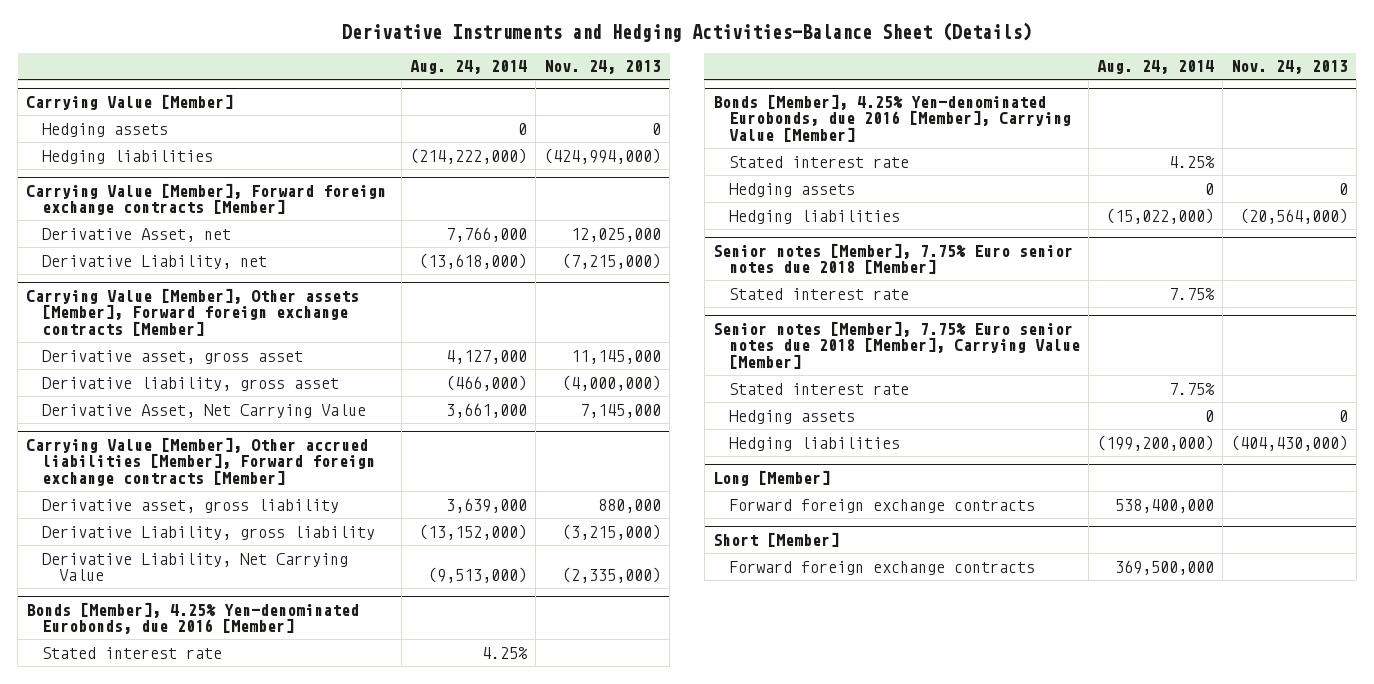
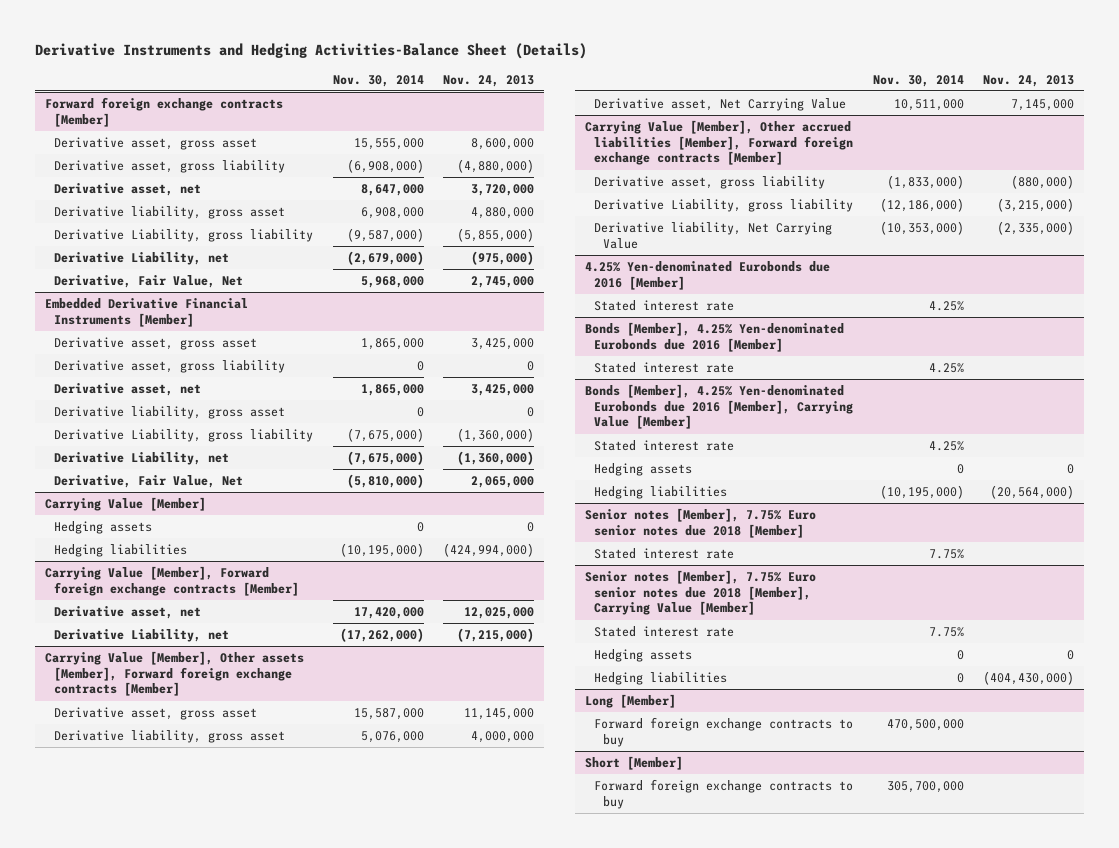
[410,60,528,75] Aug. 24, 2014 -> none
none -> [332,74,424,87] Nov. 30, 2014
none -> [44,97,283,127] Forward foreign exchange contracts [Member]
none -> [54,137,258,151] Derivative asset, gross asset
none -> [54,160,286,174] Derivative asset, gross liability
none -> [54,183,202,197] Derivative asset, net
none -> [54,206,286,220] Derivative liability, gross asset
none -> [54,229,314,243] Derivative Liability, gross liability
none -> [54,252,230,266] Derivative Liability, net
none -> [54,275,244,289] Derivative, Fair Value, Net
none -> [44,298,248,327] Embedded Derivative Financial Instruments [Member]
none -> [54,337,258,351] Derivative asset, gross asset
none -> [54,360,286,374] Derivative asset, gross liability
none -> [54,383,202,397] Derivative asset, net
none -> [54,406,286,420] Derivative liability, gross asset
none -> [54,429,314,443] Derivative Liability, gross liability
none -> [54,452,230,466] Derivative Liability, net
none -> [54,475,244,489] Derivative, Fair Value, Net
[42,227,232,242] Derivative Asset, net -> [54,606,202,620] Derivative asset, net
[562,374,662,391] (4,000,000) -> [470,731,534,744] 4,000,000
[42,403,367,418] Derivative Asset, Net Carrying Value -> [594,98,847,112] Derivative asset, Net Carrying Value
[598,498,662,513] 880,000 -> [1011,175,1075,190] (880,000)
[42,552,349,581] Derivative Liability, Net Carrying Value -> [594,222,833,249] Derivative liability, Net Carrying Value
[26,601,360,635] Bonds [Member], 4.25% Yen-denominated Eurobonds, due 2016 [Member] -> [585,261,831,290] 4.25% Yen-denominated Eurobonds due 2016 [Member]
[712,93,1071,142] Bonds [Member], 4.25% Yen-denominated Eurobonds, due 2016 [Member], Carrying Value [Member] -> [585,322,845,352] Bonds [Member], 4.25% Yen-denominated Eurobonds due 2016 [Member]
none -> [585,384,854,430] Bonds [Member], 4.25% Yen-denominated Eurobonds due 2016 [Member], Carrying Value [Member]
none -> [594,440,735,452] Stated interest rate
[728,498,1035,513] Forward foreign exchange contracts -> [594,717,854,747] Forward foreign exchange contracts to buy
[728,560,1035,575] Forward foreign exchange contracts -> [594,779,854,809] Forward foreign exchange contracts to buy

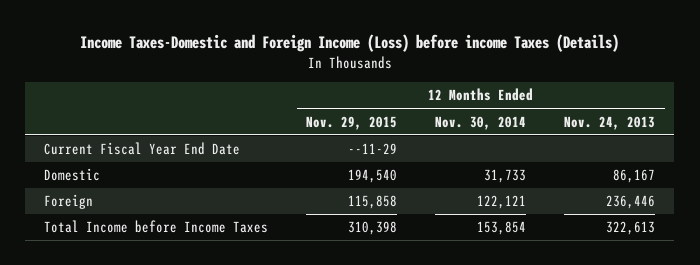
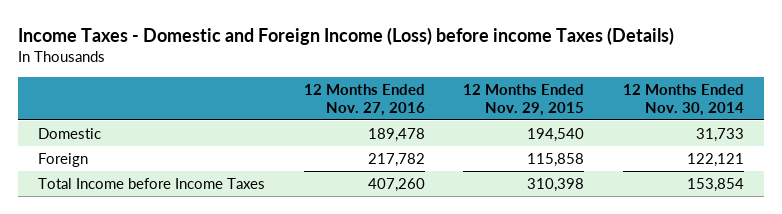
[79,33,619,52] Income Taxes-Domestic and Foreign Income (Loss) before income Taxes (Details) -> [18,26,675,45] Income Taxes - Domestic and Foreign Income (Loss) before income Taxes (Details)
[564,115,656,130] Nov. 24, 2013 -> none
none -> [303,83,425,116] 12 Months Ended Nov. 27, 2016
[44,142,241,156] Current Fiscal Year End Date -> none

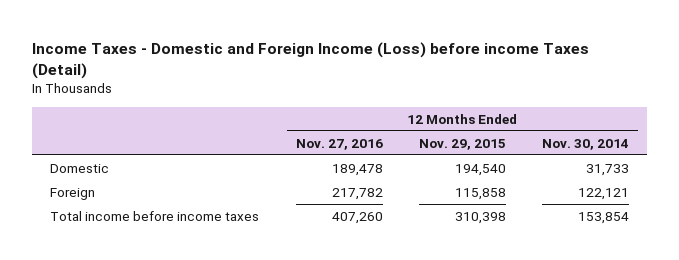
[18,26,675,45] Income Taxes - Domestic and Foreign Income (Loss) before income Taxes (Details) -> [32,41,590,79] Income Taxes - Domestic and Foreign Income (Loss) before income Taxes (Detail)
[37,177,265,189] Total Income before Income Taxes -> [50,210,260,221] Total income before income taxes

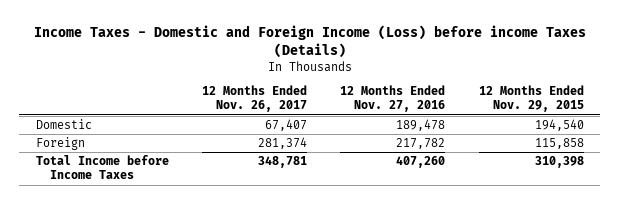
[32,41,590,79] Income Taxes - Domestic and Foreign Income (Loss) before income Taxes (Detail) -> [33,25,586,59] Income Taxes - Domestic and Foreign Income (Loss) before income Taxes (Details)
[541,138,629,150] Nov. 30, 2014 -> none
none -> [202,85,308,113] 12 Months Ended Nov. 26, 2017
[50,210,260,221] Total income before income taxes -> [36,155,170,180] Total Income before Income Taxes

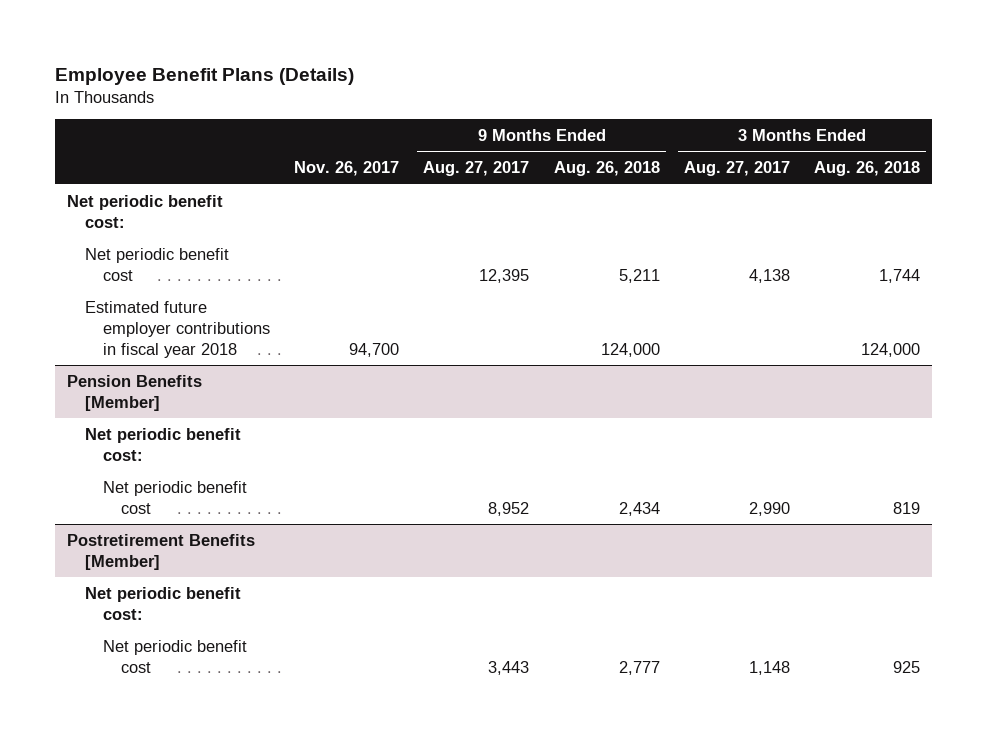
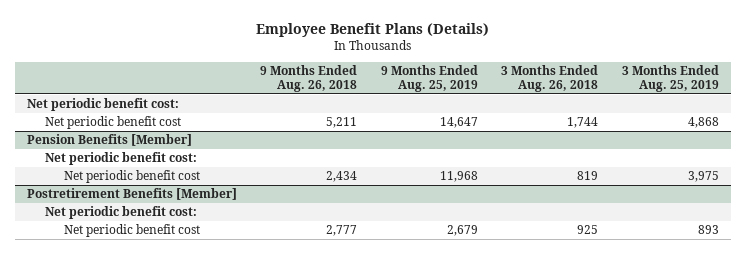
[294,161,400,177] Nov. 26, 2017 -> none
[423,161,530,177] Aug. 27, 2017 -> none
[683,161,790,177] Aug. 27, 2017 -> none
none -> [380,64,478,93] 9 Months Ended Aug. 25, 2019
none -> [621,64,719,93] 3 Months Ended Aug. 25, 2019
[85,300,270,358] Estimated future employer contributions in fiscal year 2018 -> none

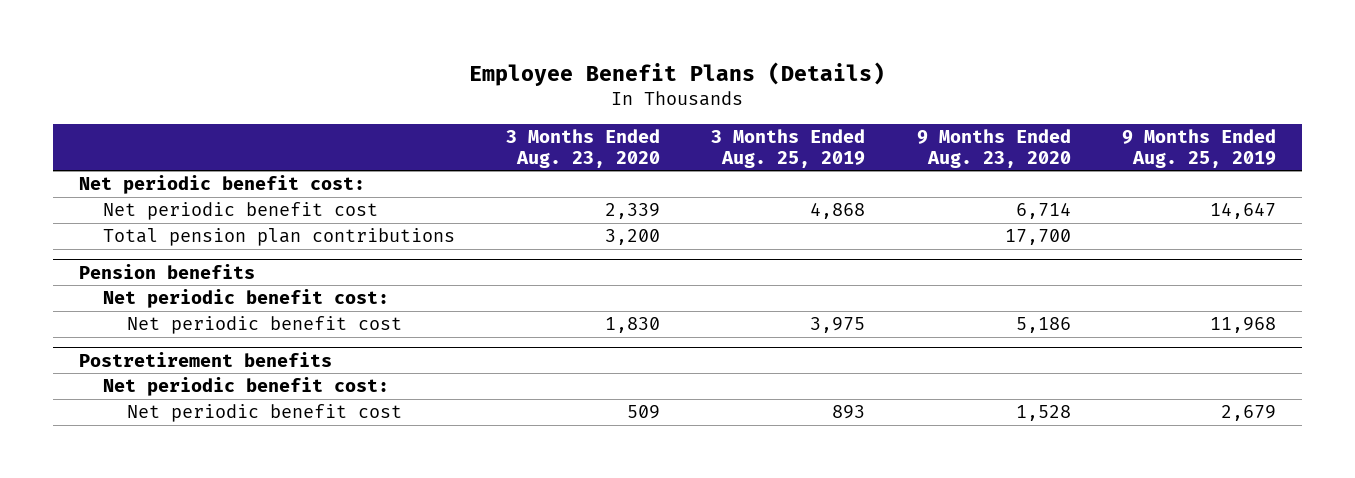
[260,64,358,93] 9 Months Ended Aug. 26, 2018 -> none
[501,64,599,93] 3 Months Ended Aug. 26, 2018 -> none
none -> [506,128,661,168] 3 Months Ended Aug. 23, 2020
none -> [916,128,1071,168] 9 Months Ended Aug. 23, 2020
none -> [102,228,455,247] Total pension plan contributions
[26,134,192,147] Pension Benefits [Member] -> [78,263,255,279] Pension benefits
[26,188,237,201] Postretirement Benefits [Member] -> [78,351,332,367] Postretirement benefits

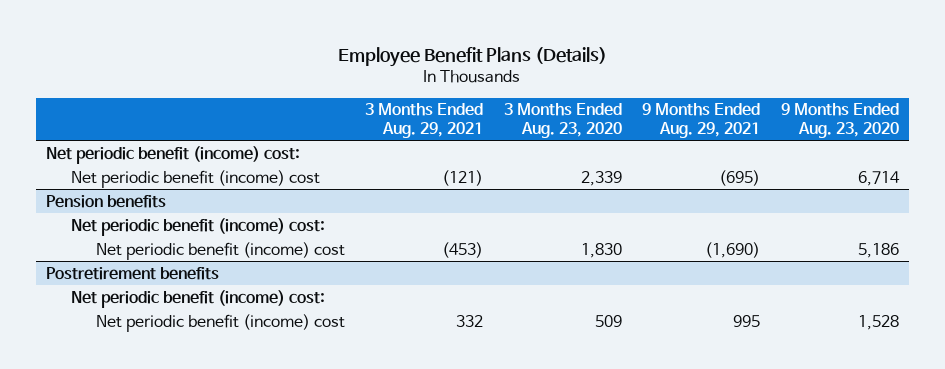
[711,128,866,168] 3 Months Ended Aug. 25, 2019 -> none
[1122,128,1277,168] 9 Months Ended Aug. 25, 2019 -> none
none -> [365,103,484,138] 3 Months Ended Aug. 29, 2021
none -> [642,103,761,138] 9 Months Ended Aug. 29, 2021
[102,228,455,247] Total pension plan contributions -> none
[78,175,365,195] Net periodic benefit cost: -> [46,145,301,164] Net periodic benefit (income) cost:
[102,202,378,221] Net periodic benefit cost -> [70,169,320,188] Net periodic benefit (income) cost
[102,289,389,309] Net periodic benefit cost: -> [70,217,325,236] Net periodic benefit (income) cost:
[126,316,402,335] Net periodic benefit cost -> [95,241,345,260] Net periodic benefit (income) cost
[102,377,389,397] Net periodic benefit cost: -> [70,289,325,308] Net periodic benefit (income) cost:
[126,404,402,423] Net periodic benefit cost -> [95,313,345,332] Net periodic benefit (income) cost

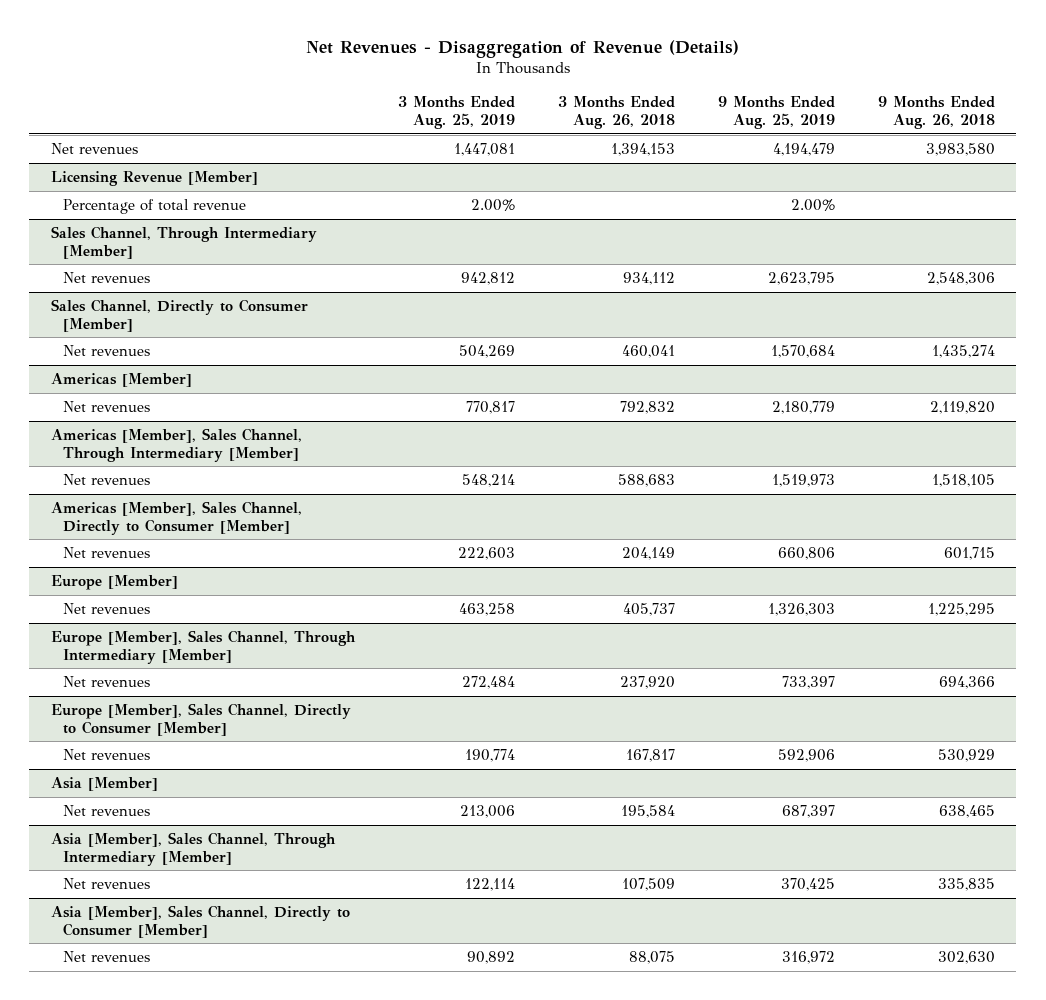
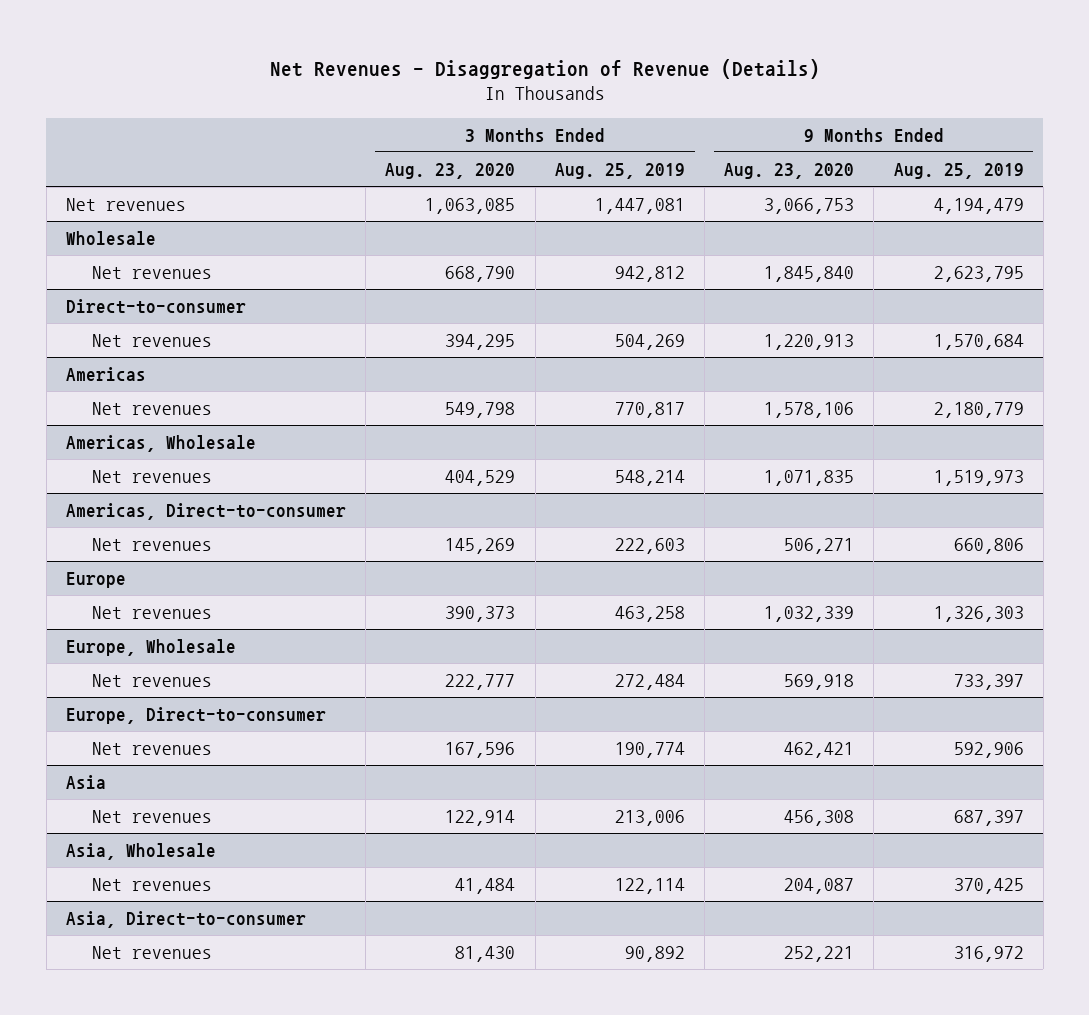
[557,96,675,130] 3 Months Ended Aug. 26, 2018 -> none
[877,96,995,130] 9 Months Ended Aug. 26, 2018 -> none
none -> [385,162,516,179] Aug. 23, 2020
none -> [724,162,855,179] Aug. 23, 2020
[50,171,258,187] Licensing Revenue [Member] -> none
[62,199,246,215] Percentage of total revenue -> none
[50,226,317,259] Sales Channel, Through Intermediary [Member] -> [65,230,156,245] Wholesale
[50,299,308,332] Sales Channel, Directly to Consumer [Member] -> [65,298,246,314] Direct-to-consumer
[50,373,192,388] Americas [Member] -> [65,366,146,382] Americas
[50,428,302,462] Americas [Member], Sales Channel, Through Intermediary [Member] -> none
none -> [65,434,256,452] Americas, Wholesale
[50,501,302,535] Americas [Member], Sales Channel, Directly to Consumer [Member] -> none
none -> [65,502,346,520] Americas, Direct-to-consumer
[50,575,178,591] Europe [Member] -> [65,571,126,588] Europe
[50,630,356,664] Europe [Member], Sales Channel, Through Intermediary [Member] -> none
none -> [65,638,236,656] Europe, Wholesale
[50,703,351,736] Europe [Member], Sales Channel, Directly to Consumer [Member] -> none
none -> [65,706,326,724] Europe, Direct-to-consumer
[50,777,158,792] Asia [Member] -> [65,774,106,789] Asia
[50,832,336,866] Asia [Member], Sales Channel, Through Intermediary [Member] -> none
none -> [65,842,216,860] Asia, Wholesale
[50,905,350,938] Asia [Member], Sales Channel, Directly to Consumer [Member] -> none
none -> [65,910,306,928] Asia, Direct-to-consumer

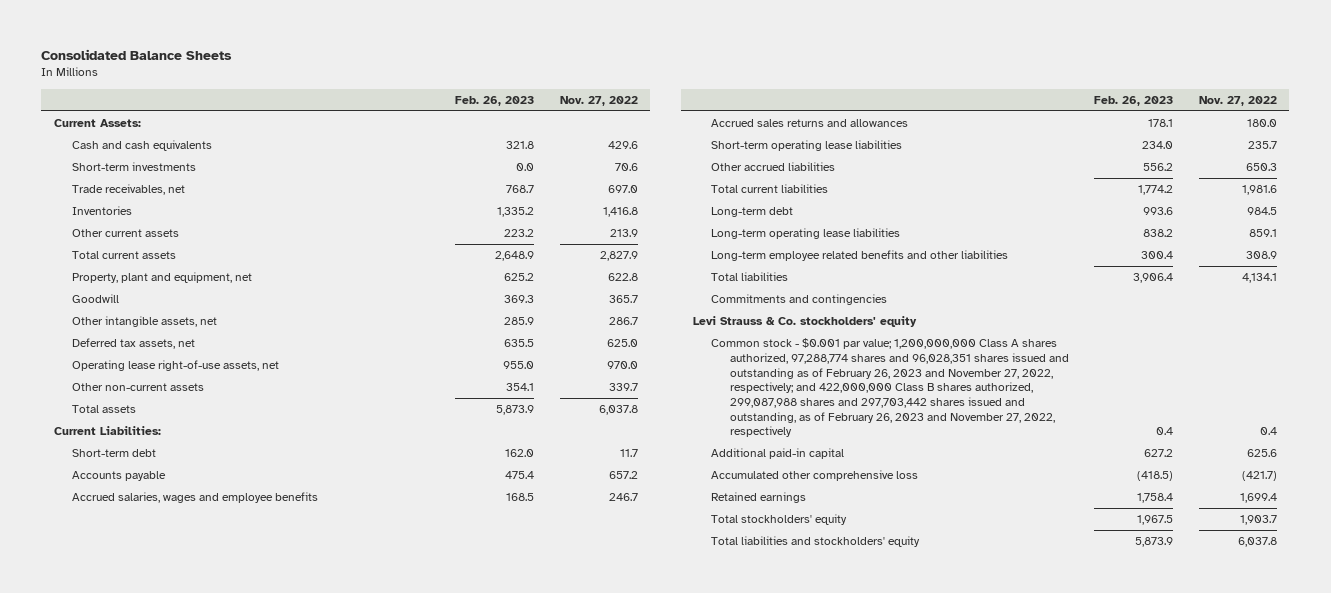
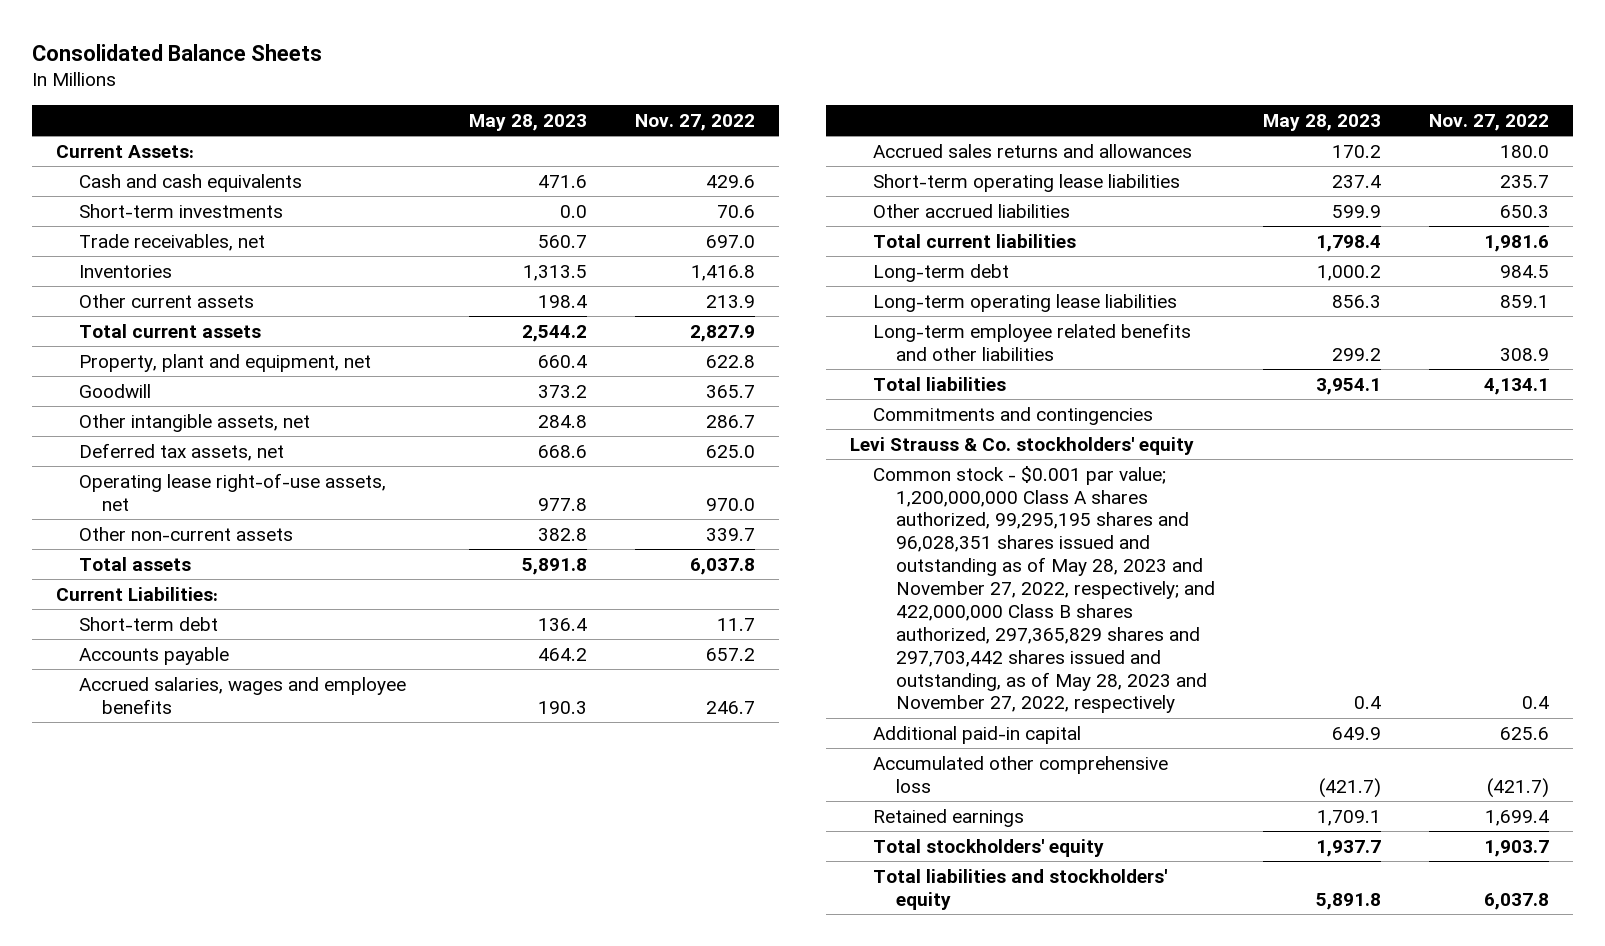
[454,95,534,106] Feb. 26, 2023 -> none
none -> [468,114,587,132] May 28, 2023
[711,338,1069,438] Common stock - $0.001 par value; 1,200,000,000 Class A shares authorized, 97,288,774 shares and 96,028,351 shares issued and outstanding as of February 26, 2023 and November 27, 2022, respectively; and 422,000,000 Class B shares authorized, 299,087,988 shares and 297,703,442 shares issued and outstanding, as of February 26, 2023 and November 27, 2022, respectively -> [872,465,1215,714] Common stock - $0.001 par value; 1,200,000,000 Class A shares authorized, 99,295,195 shares and 96,028,351 shares issued and outstanding as of May 28, 2023 and November 27, 2022, respectively; and 422,000,000 Class B shares authorized, 297,365,829 shares and 297,703,442 shares issued and outstanding, as of May 28, 2023 and November 27, 2022, respectively

